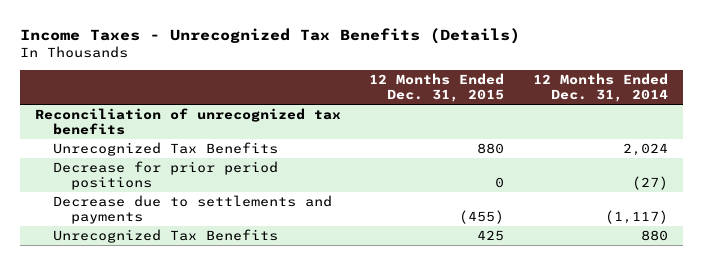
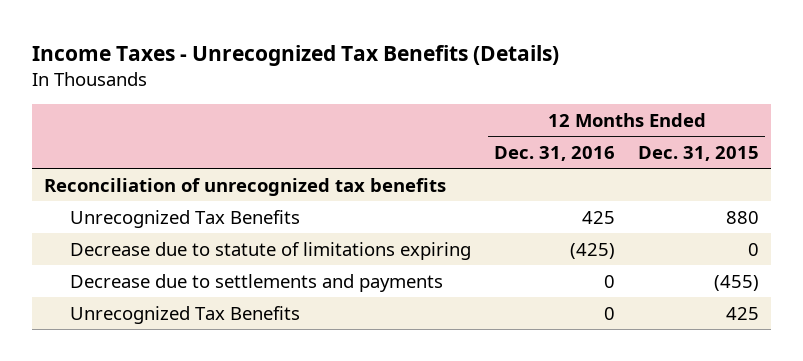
[533,72,669,103] 12 Months Ended Dec. 31, 2014 -> none
none -> [494,146,616,162] Dec. 31, 2016
[52,160,278,191] Decrease for prior period positions -> none
none -> [69,241,471,260] Decrease due to statute of limitations expiring

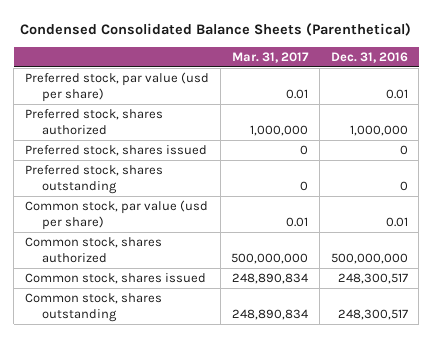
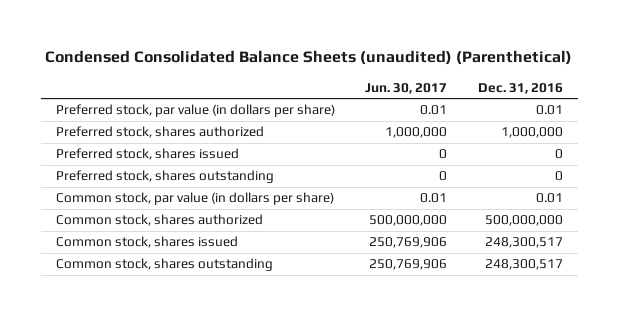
[20,22,412,36] Condensed Consolidated Balance Sheets (Parenthetical) -> [45,50,573,66] Condensed Consolidated Balance Sheets (unaudited) (Parenthetical)
[232,51,310,63] Mar. 31, 2017 -> none
none -> [365,82,448,94] Jun. 30, 2017
[24,72,209,102] Preferred stock, par value (usd per share) -> [56,104,336,118] Preferred stock, par value (in dollars per share)
[24,200,208,230] Common stock, par value (usd per share) -> [56,192,335,206] Common stock, par value (in dollars per share)

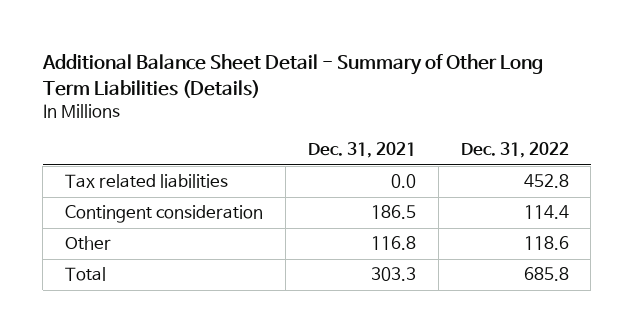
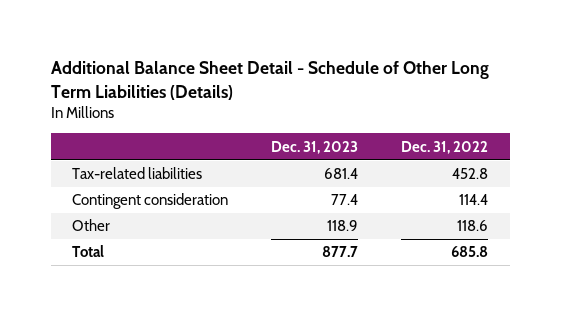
[41,53,543,98] Additional Balance Sheet Detail - Summary of Other Long Term Liabilities (Details) -> [51,61,490,100] Additional Balance Sheet Detail - Schedule of Other Long Term Liabilities (Details)
[307,142,416,159] Dec. 31, 2021 -> none
none -> [271,140,359,154] Dec. 31, 2023
[65,174,229,189] Tax related liabilities -> [72,167,203,180] Tax-related liabilities

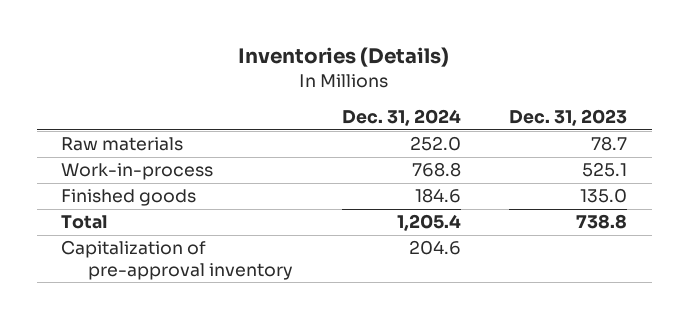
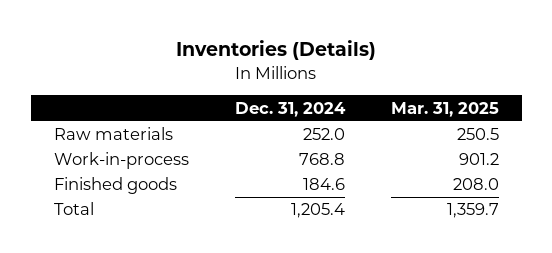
[509,109,628,127] Dec. 31, 2023 -> none
none -> [390,101,499,117] Mar. 31, 2025
[60,240,294,280] Capitalization of pre-approval inventory -> none

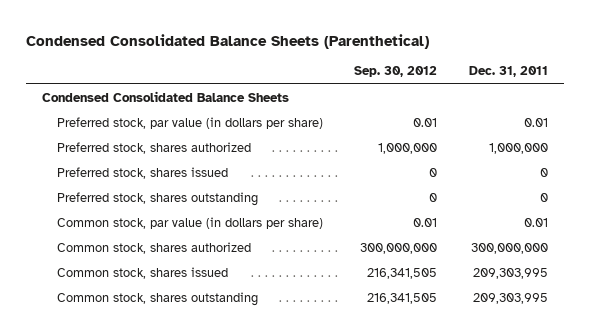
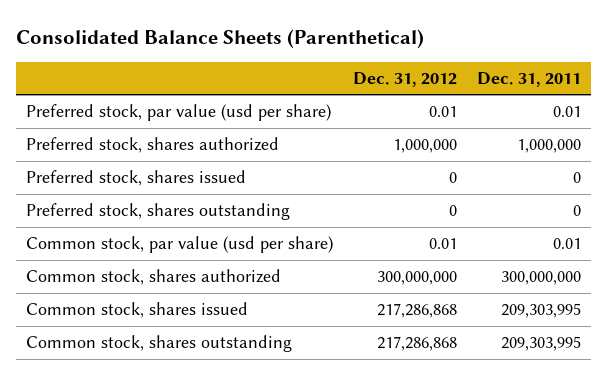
[26,33,430,49] Condensed Consolidated Balance Sheets (Parenthetical) -> [15,28,424,49] Consolidated Balance Sheets (Parenthetical)
[354,66,438,78] Sep. 30, 2012 -> none
none -> [353,71,458,87] Dec. 31, 2012
[42,91,290,103] Condensed Consolidated Balance Sheets -> none
[56,117,323,130] Preferred stock, par value (in dollars per share) -> [26,104,332,122] Preferred stock, par value (usd per share)
[56,217,323,230] Common stock, par value (in dollars per share) -> [26,236,334,254] Common stock, par value (usd per share)

